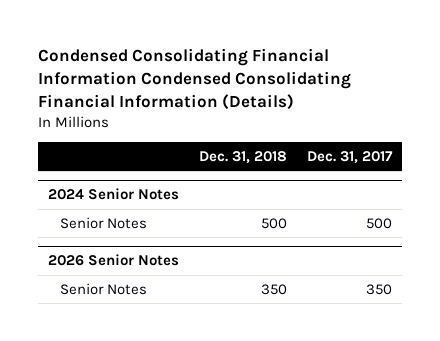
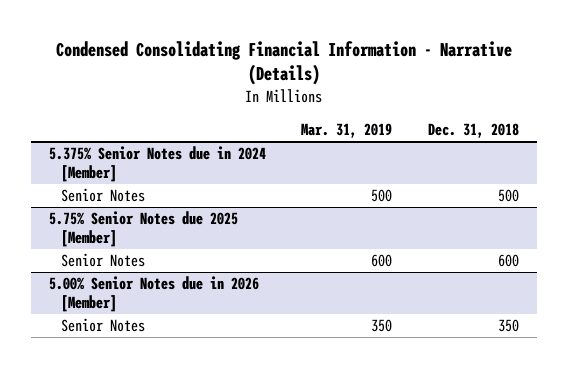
[37,47,351,111] Condensed Consolidating Financial Information Condensed Consolidating Financial Information (Details) -> [55,40,512,86] Condensed Consolidating Financial Information - Narrative (Details)
[306,150,393,164] Dec. 31, 2017 -> none
none -> [301,123,393,139] Mar. 31, 2019
[47,188,179,201] 2024 Senior Notes -> [48,146,266,182] 5.375% Senior Notes due in 2024 [Member]
none -> [48,211,238,247] 5.75% Senior Notes due 2025 [Member]
none -> [61,253,146,268] Senior Notes
[47,254,179,267] 2026 Senior Notes -> [48,276,259,312] 5.00% Senior Notes due in 2026 [Member]

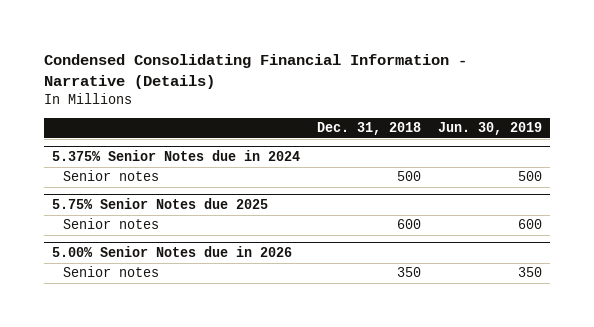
[301,123,393,139] Mar. 31, 2019 -> none
none -> [437,122,542,136] Jun. 30, 2019
[48,146,266,182] 5.375% Senior Notes due in 2024 [Member] -> [52,150,301,162] 5.375% Senior Notes due in 2024
[61,188,146,203] Senior Notes -> [62,170,159,182] Senior notes
[48,211,238,247] 5.75% Senior Notes due 2025 [Member] -> [52,198,269,210] 5.75% Senior Notes due 2025
[61,253,146,268] Senior Notes -> [62,218,159,230] Senior notes
[48,276,259,312] 5.00% Senior Notes due in 2026 [Member] -> [52,246,293,258] 5.00% Senior Notes due in 2026
[61,318,146,333] Senior Notes -> [62,266,159,278] Senior notes

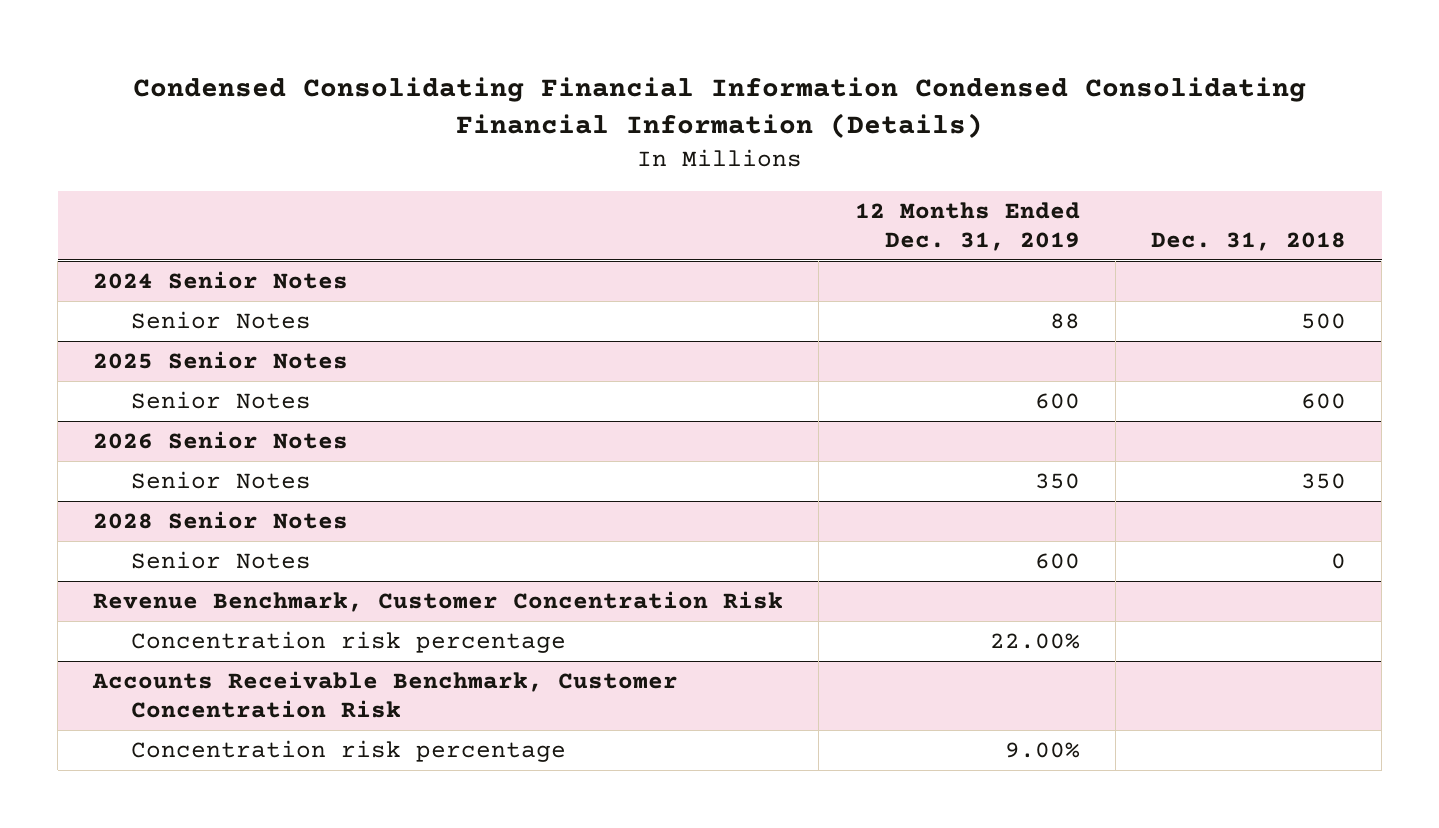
[43,53,467,89] Condensed Consolidating Financial Information - Narrative (Details) -> [132,76,1306,139] Condensed Consolidating Financial Information Condensed Consolidating Financial Information (Details)
[437,122,542,136] Jun. 30, 2019 -> none
none -> [854,202,1080,251] 12 Months Ended Dec. 31, 2019
[52,150,301,162] 5.375% Senior Notes due in 2024 -> [93,271,349,290] 2024 Senior Notes
[62,170,159,182] Senior notes -> [131,311,312,330] Senior Notes
[52,198,269,210] 5.75% Senior Notes due 2025 -> [93,351,349,370] 2025 Senior Notes
[62,218,159,230] Senior notes -> [131,391,312,410] Senior Notes
[52,246,293,258] 5.00% Senior Notes due in 2026 -> [93,431,349,450] 2026 Senior Notes
[62,266,159,278] Senior notes -> [131,471,312,490] Senior Notes
none -> [93,511,349,530] 2028 Senior Notes
none -> [131,551,312,570] Senior Notes
none -> [93,591,784,613] Revenue Benchmark, Customer Concentration Risk
none -> [131,631,567,654] Concentration risk percentage
none -> [92,671,679,718] Accounts Receivable Benchmark, Customer Concentration Risk
none -> [131,740,567,763] Concentration risk percentage

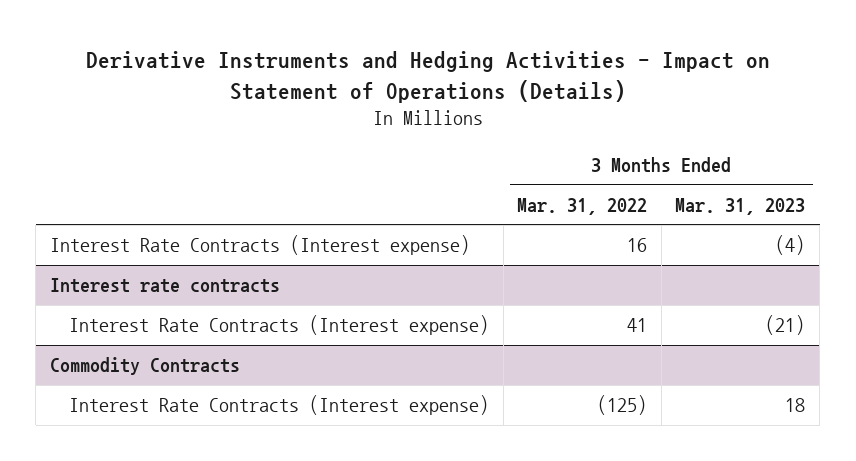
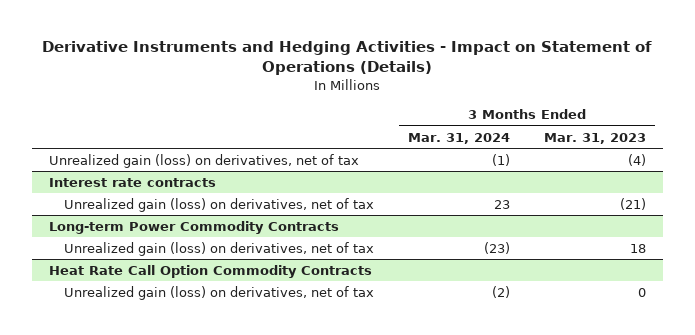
[517,197,648,215] Mar. 31, 2022 -> none
none -> [407,132,510,144] Mar. 31, 2024
[50,235,471,256] Interest Rate Contracts (Interest expense) -> [48,154,359,169] Unrealized gain (loss) on derivatives, net of tax
[69,315,490,336] Interest Rate Contracts (Interest expense) -> [63,198,374,213] Unrealized gain (loss) on derivatives, net of tax
[50,357,241,376] Commodity Contracts -> [48,221,339,235] Long-term Power Commodity Contracts
[69,395,490,416] Interest Rate Contracts (Interest expense) -> [63,242,374,257] Unrealized gain (loss) on derivatives, net of tax
none -> [48,265,372,279] Heat Rate Call Option Commodity Contracts
none -> [63,286,374,301] Unrealized gain (loss) on derivatives, net of tax

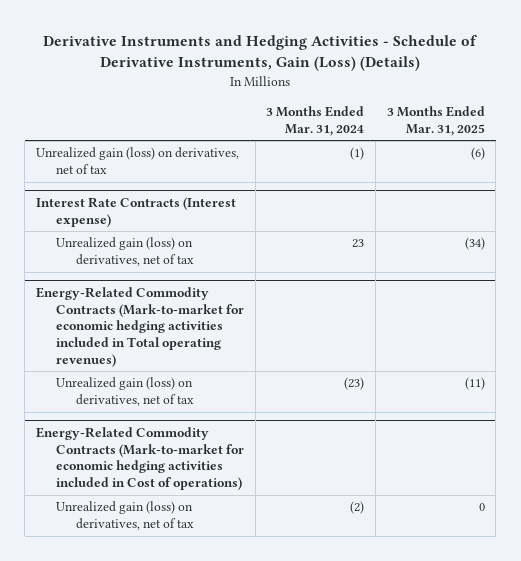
[42,40,653,76] Derivative Instruments and Hedging Activities - Impact on Statement of Operations (Details) -> [43,34,478,72] Derivative Instruments and Hedging Activities - Schedule of Derivative Instruments, Gain (Loss) (Details)
[544,132,647,144] Mar. 31, 2023 -> none
none -> [386,105,485,136] 3 Months Ended Mar. 31, 2025
[48,178,216,188] Interest rate contracts -> [35,196,236,227] Interest Rate Contracts (Interest expense)
[48,221,339,235] Long-term Power Commodity Contracts -> [35,286,245,367] Energy-Related Commodity Contracts (Mark-to-market for economic hedging activities included in Total operating revenues)
[48,265,372,279] Heat Rate Call Option Commodity Contracts -> [35,426,245,491] Energy-Related Commodity Contracts (Mark-to-market for economic hedging activities included in Cost of operations)

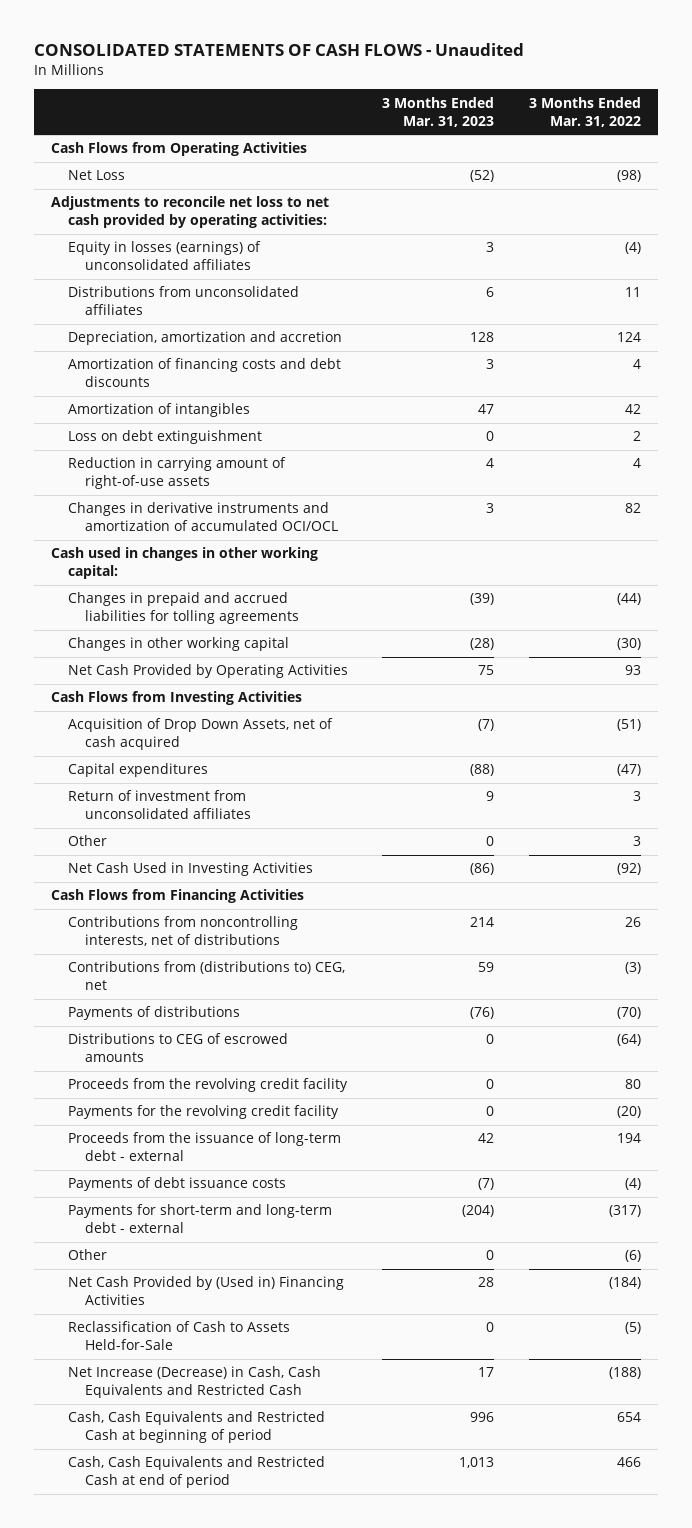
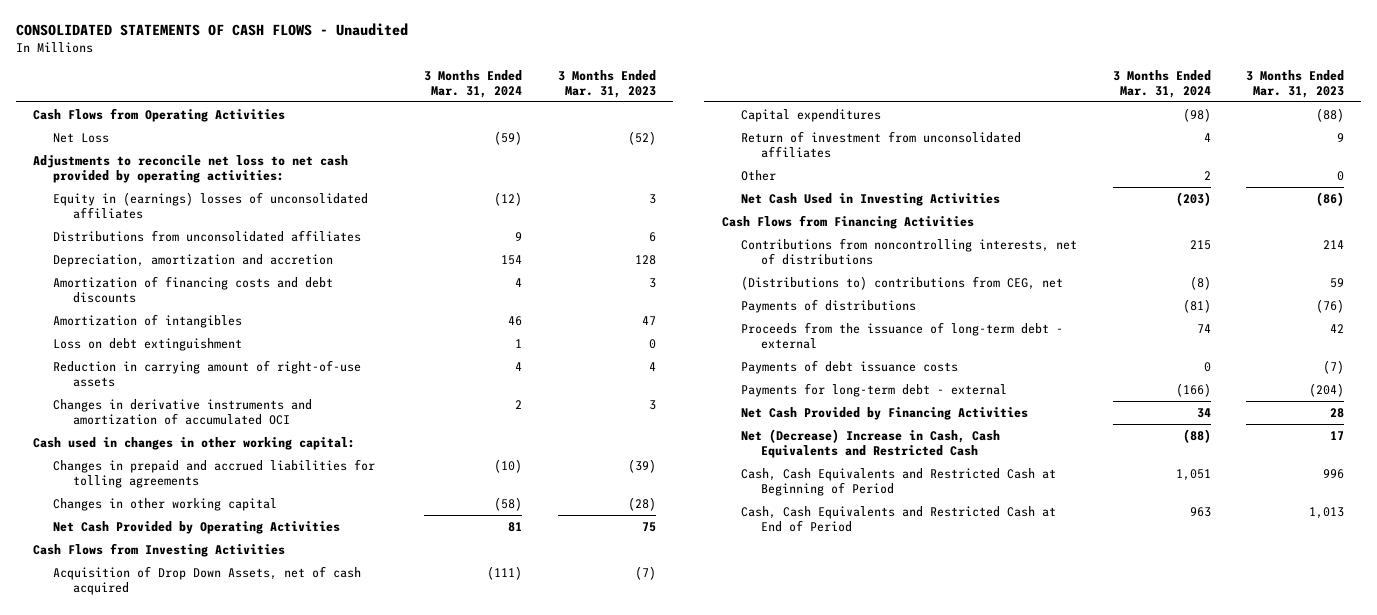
[528,96,641,127] 3 Months Ended Mar. 31, 2022 -> none
none -> [424,69,523,99] 3 Months Ended Mar. 31, 2024
[67,241,261,271] Equity in losses (earnings) of unconsolidated affiliates -> [53,191,369,219] Equity in (earnings) losses of unconsolidated affiliates
[67,502,338,532] Changes in derivative instruments and amortization of accumulated OCI/OCL -> [53,398,313,425] Changes in derivative instruments and amortization of accumulated OCI
[67,961,345,991] Contributions from (distributions to) CEG, net -> [741,275,1064,290] (Distributions to) contributions from CEG, net
[67,1033,288,1063] Distributions to CEG of escrowed amounts -> none
[67,1078,348,1093] Proceeds from the revolving credit facility -> none
[67,1105,339,1120] Payments for the revolving credit facility -> none
[67,1249,107,1261] Other -> none
[67,1321,290,1351] Reclassification of Cash to Assets Held-for-Sale -> none
[67,1204,332,1234] Payments for short-term and long-term debt - external -> [741,382,1008,397] Payments for long-term debt - external
[67,1276,344,1306] Net Cash Provided by (Used in) Financing Activities -> [741,406,1029,420] Net Cash Provided by Financing Activities
[67,1366,321,1399] Net Increase (Decrease) in Cash, Cash Equivalents and Restricted Cash -> [741,428,1001,458] Net (Decrease) Increase in Cash, Cash Equivalents and Restricted Cash
[67,1411,325,1444] Cash, Cash Equivalents and Restricted Cash at beginning of period -> [741,467,1057,496] Cash, Cash Equivalents and Restricted Cash at Beginning of Period
[67,1456,325,1489] Cash, Cash Equivalents and Restricted Cash at end of period -> [741,505,1057,532] Cash, Cash Equivalents and Restricted Cash at End of Period

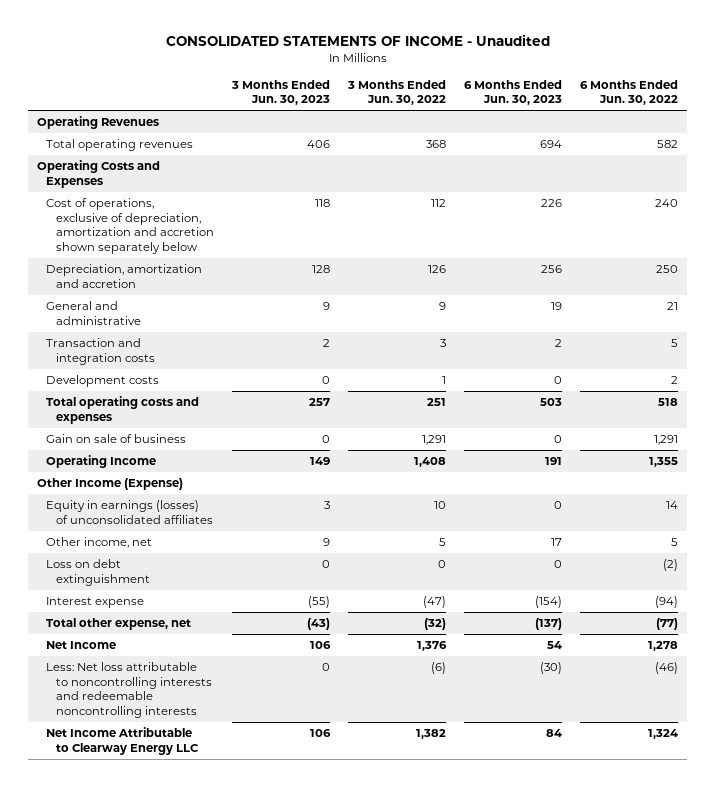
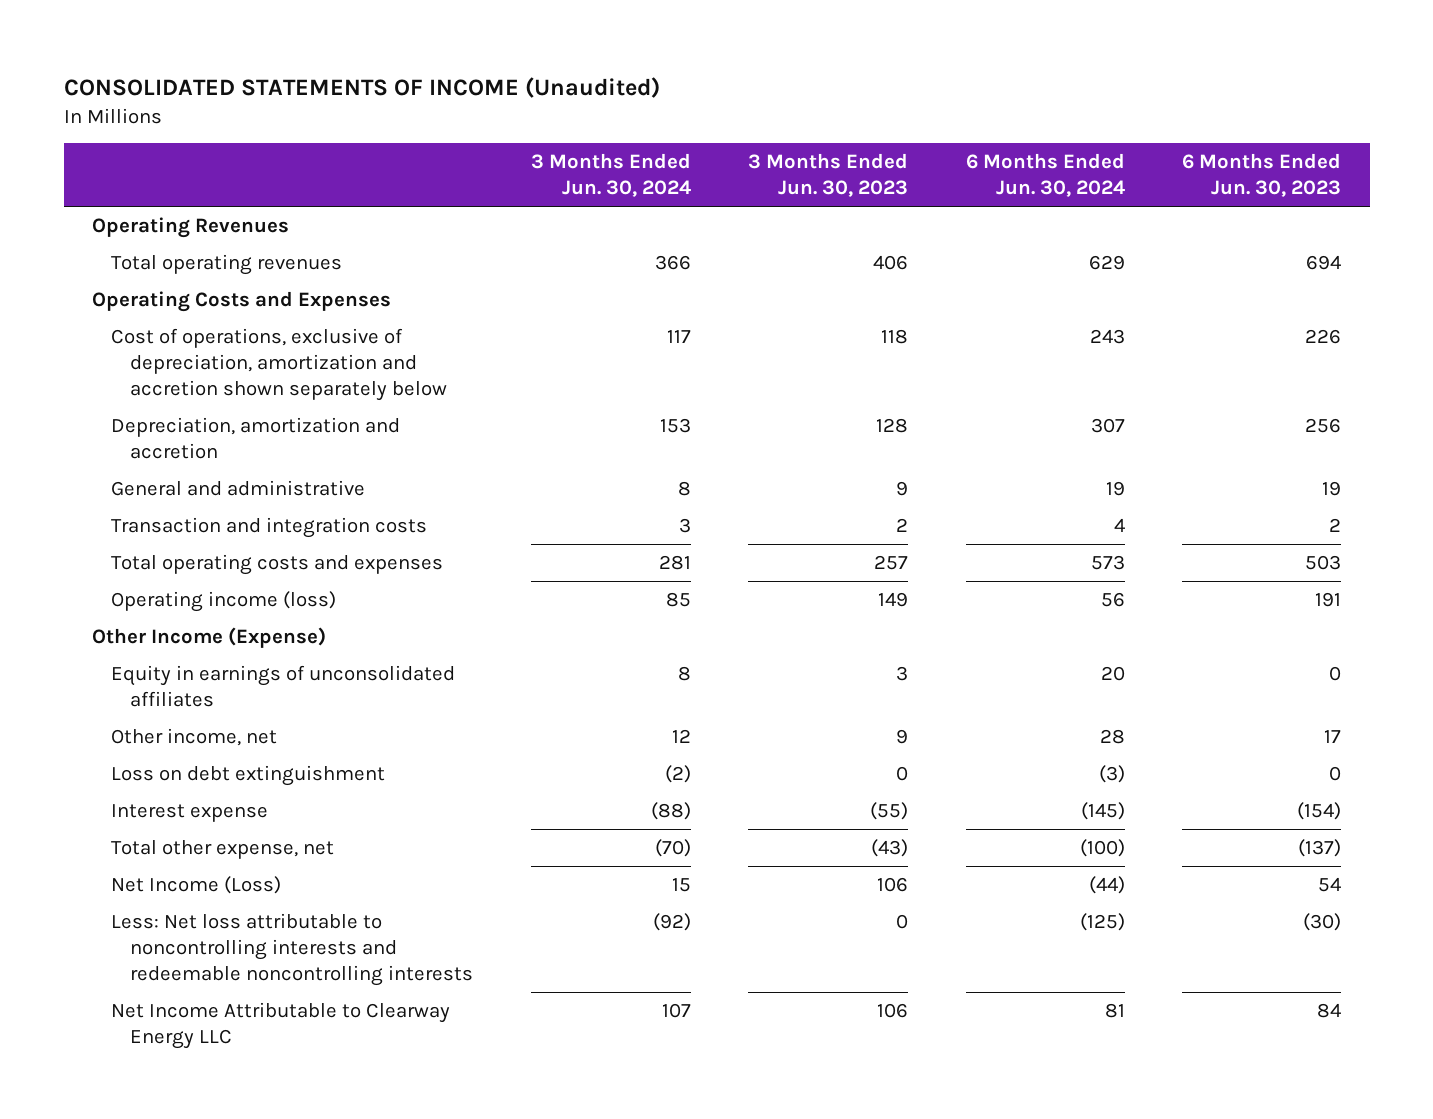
[165,33,550,46] CONSOLIDATED STATEMENTS OF INCOME - Unaudited -> [63,77,660,99] CONSOLIDATED STATEMENTS OF INCOME (Unaudited)
[346,79,446,106] 3 Months Ended Jun. 30, 2022 -> none
[580,79,679,106] 6 Months Ended Jun. 30, 2022 -> none
none -> [530,153,691,198] 3 Months Ended Jun. 30, 2024
none -> [965,153,1125,198] 6 Months Ended Jun. 30, 2024
[46,375,160,388] Development costs -> none
[46,434,187,444] Gain on sale of business -> none
[46,455,157,469] Operating Income -> [111,591,337,613] Operating income (loss)
[46,500,213,524] Equity in earnings (losses) of unconsolidated affiliates -> [111,665,456,707] Equity in earnings of unconsolidated affiliates
[46,641,117,650] Net Income -> [111,876,282,895] Net Income (Loss)

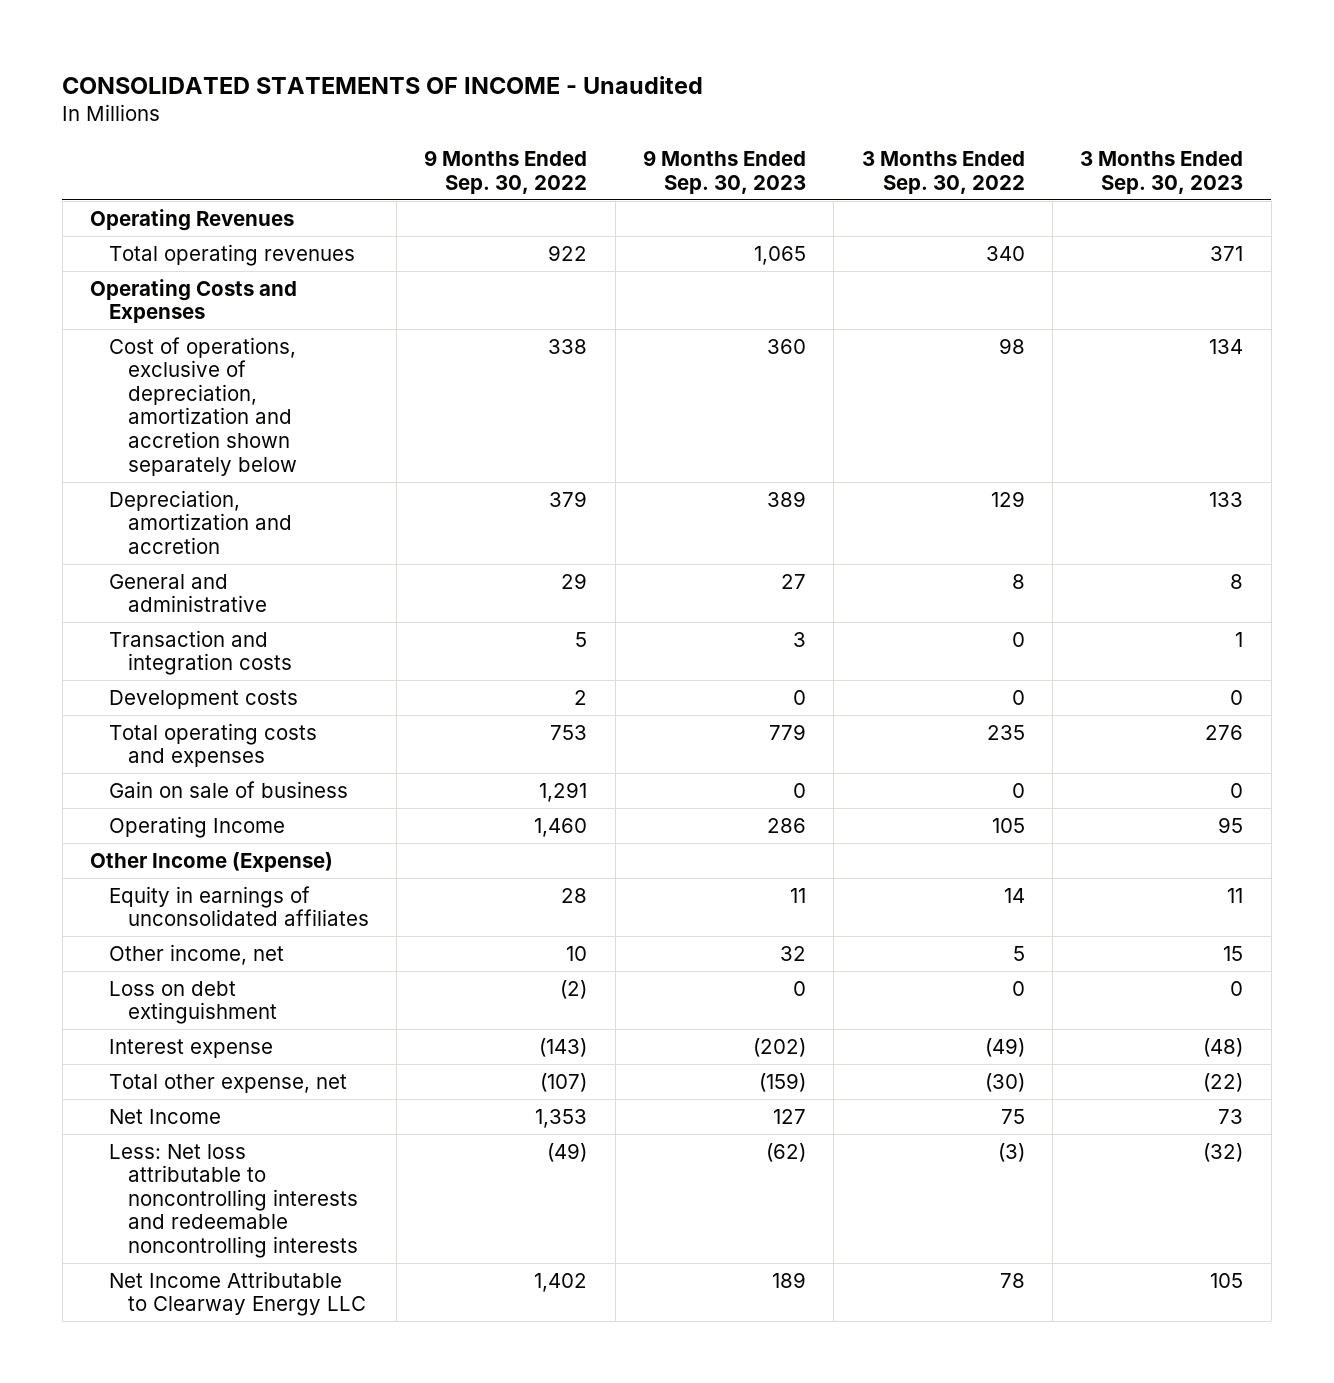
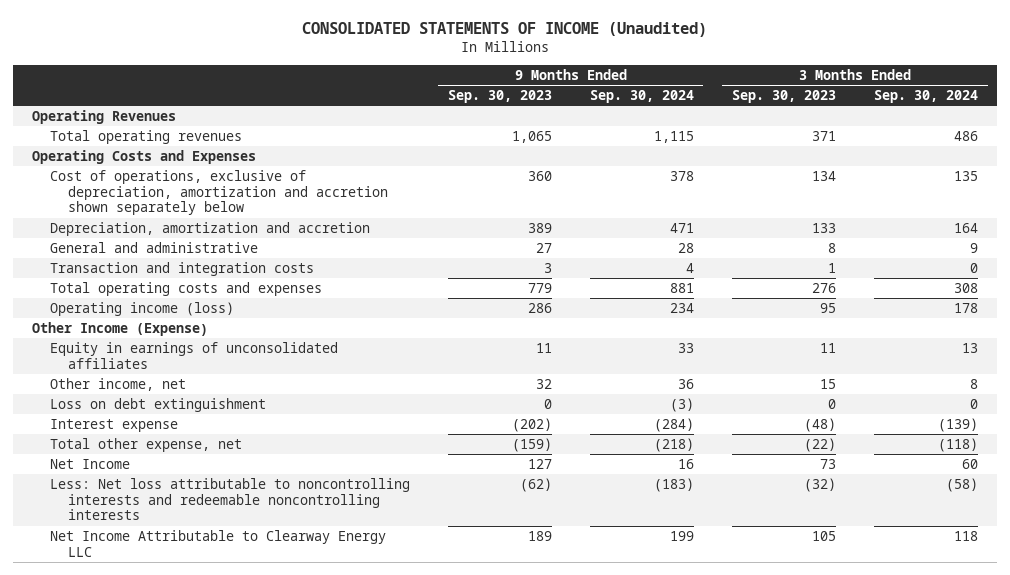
[62,75,704,94] CONSOLIDATED STATEMENTS OF INCOME - Unaudited -> [301,21,707,37] CONSOLIDATED STATEMENTS OF INCOME (Unaudited)
[424,150,588,194] 9 Months Ended Sep. 30, 2022 -> none
[861,151,1025,194] 3 Months Ended Sep. 30, 2022 -> none
none -> [589,90,694,104] Sep. 30, 2024
none -> [874,90,979,104] Sep. 30, 2024
[108,689,298,709] Development costs -> none
[108,780,348,798] Gain on sale of business -> none
[108,815,285,838] Operating Income -> [49,301,234,316] Operating income (loss)

